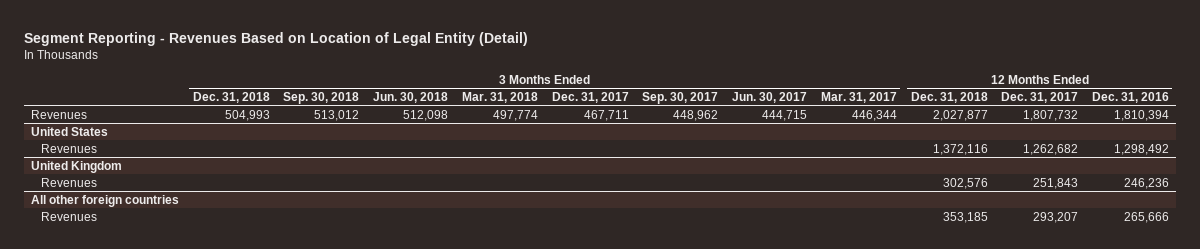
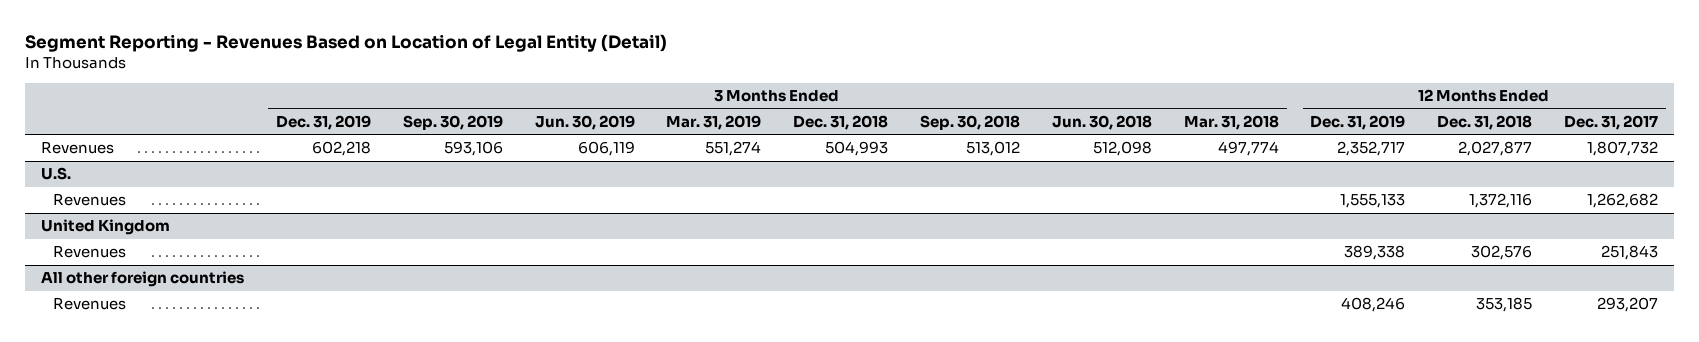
[551,91,629,103] Dec. 31, 2017 -> none
[642,91,719,104] Sep. 30, 2017 -> none
[732,91,808,103] Jun. 30, 2017 -> none
[820,91,897,103] Mar. 31, 2017 -> none
[1092,91,1170,103] Dec. 31, 2016 -> none
none -> [275,114,371,130] Dec. 31, 2019
none -> [402,114,503,130] Sep. 30, 2019
none -> [534,114,635,130] Jun. 30, 2019
none -> [666,114,762,130] Mar. 31, 2019
none -> [1310,114,1406,130] Dec. 31, 2019
[30,126,108,136] United States -> [41,167,72,181] U.S.

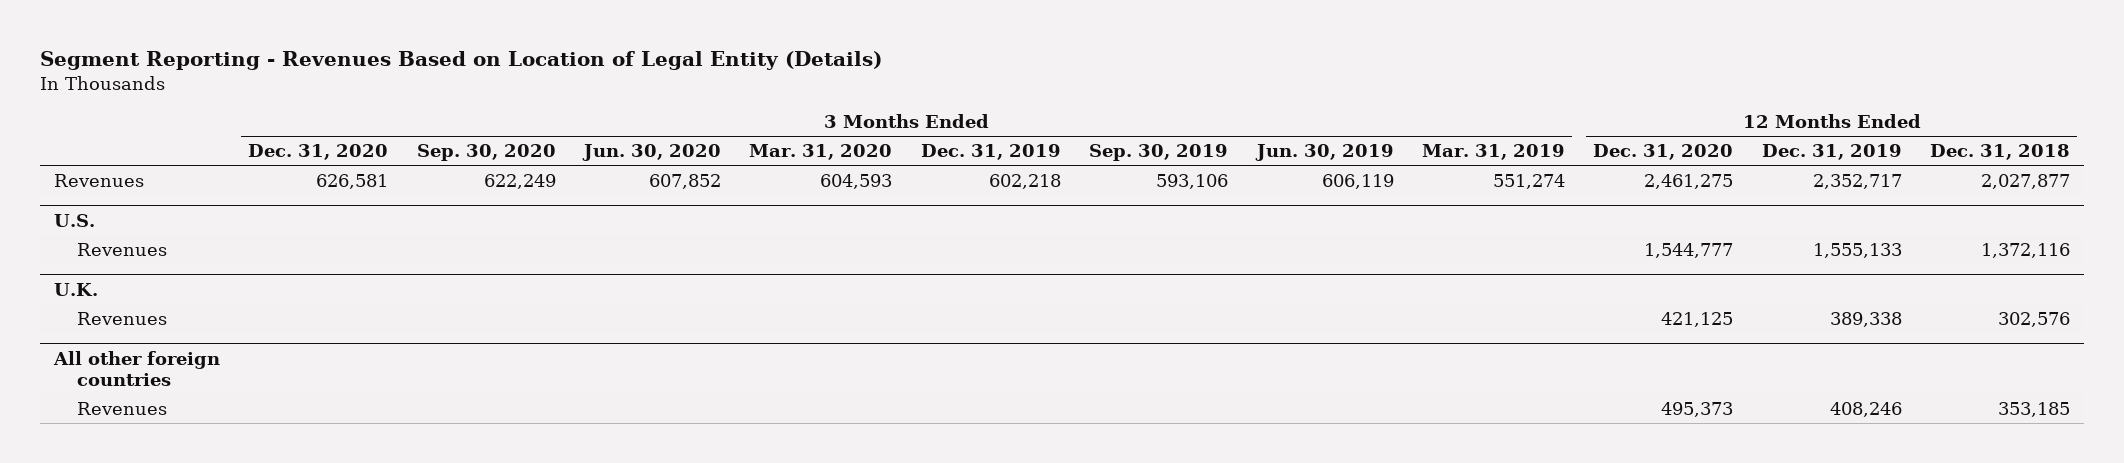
[25,34,668,53] Segment Reporting - Revenues Based on Location of Legal Entity (Detail) -> [39,51,882,71] Segment Reporting - Revenues Based on Location of Legal Entity (Details)
[793,114,889,130] Dec. 31, 2018 -> none
[920,114,1021,130] Sep. 30, 2018 -> none
[1051,114,1152,130] Jun. 30, 2018 -> none
[1183,114,1279,130] Mar. 31, 2018 -> none
[1564,114,1659,130] Dec. 31, 2017 -> none
none -> [248,144,389,161] Dec. 31, 2020
none -> [416,144,556,162] Sep. 30, 2020
none -> [581,144,721,162] Jun. 30, 2020
none -> [749,144,893,161] Mar. 31, 2020
none -> [1593,144,1734,161] Dec. 31, 2020
[41,219,171,236] United Kingdom -> [53,282,98,296] U.K.

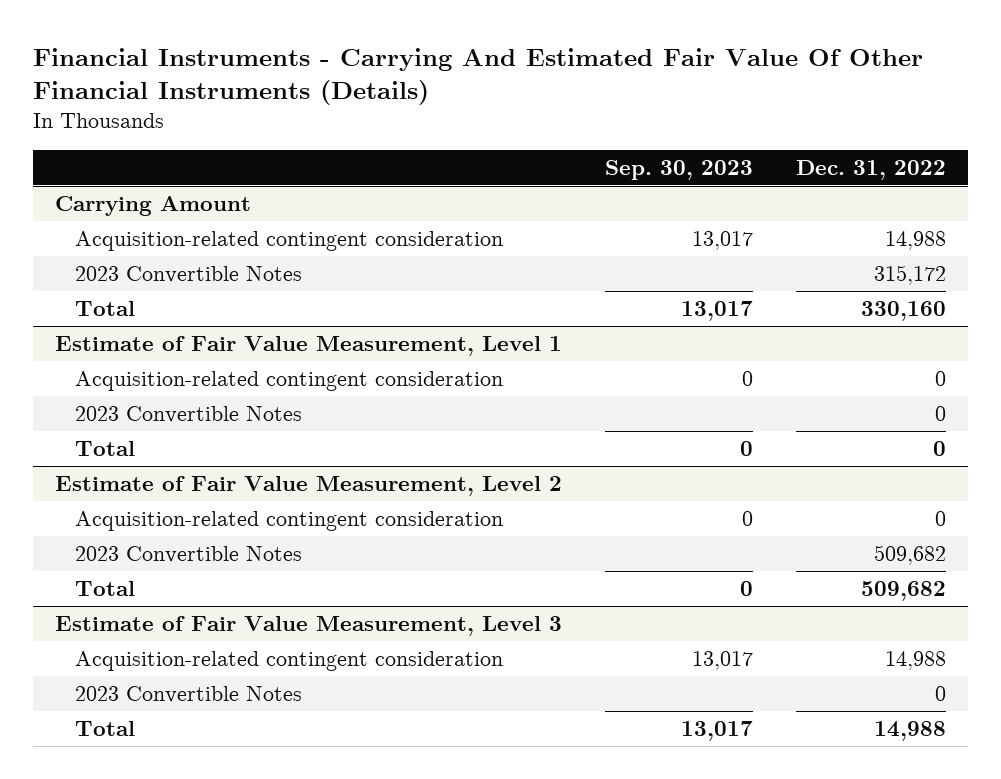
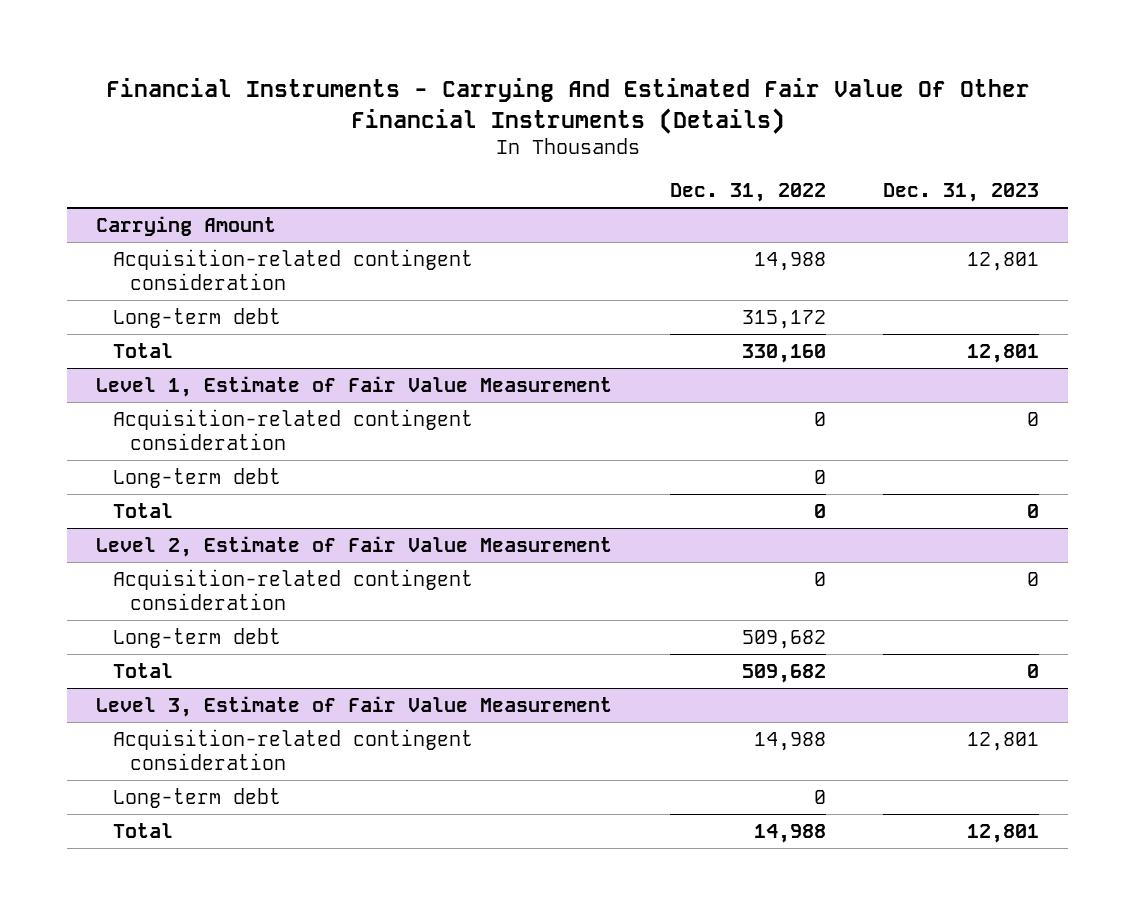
[604,159,753,180] Sep. 30, 2023 -> none
none -> [883,183,1040,203] Dec. 31, 2023
[75,265,303,283] 2023 Convertible Notes -> [113,307,282,328] Long-term debt
[54,335,562,356] Estimate of Fair Value Measurement, Level 1 -> [96,375,613,397] Level 1, Estimate of Fair Value Measurement
[75,405,303,423] 2023 Convertible Notes -> [113,467,282,488] Long-term debt
[54,475,562,496] Estimate of Fair Value Measurement, Level 2 -> [96,535,613,557] Level 2, Estimate of Fair Value Measurement
[75,545,303,563] 2023 Convertible Notes -> [113,627,282,648] Long-term debt
[54,615,562,636] Estimate of Fair Value Measurement, Level 3 -> [96,695,613,717] Level 3, Estimate of Fair Value Measurement
[75,685,303,703] 2023 Convertible Notes -> [113,787,282,808] Long-term debt

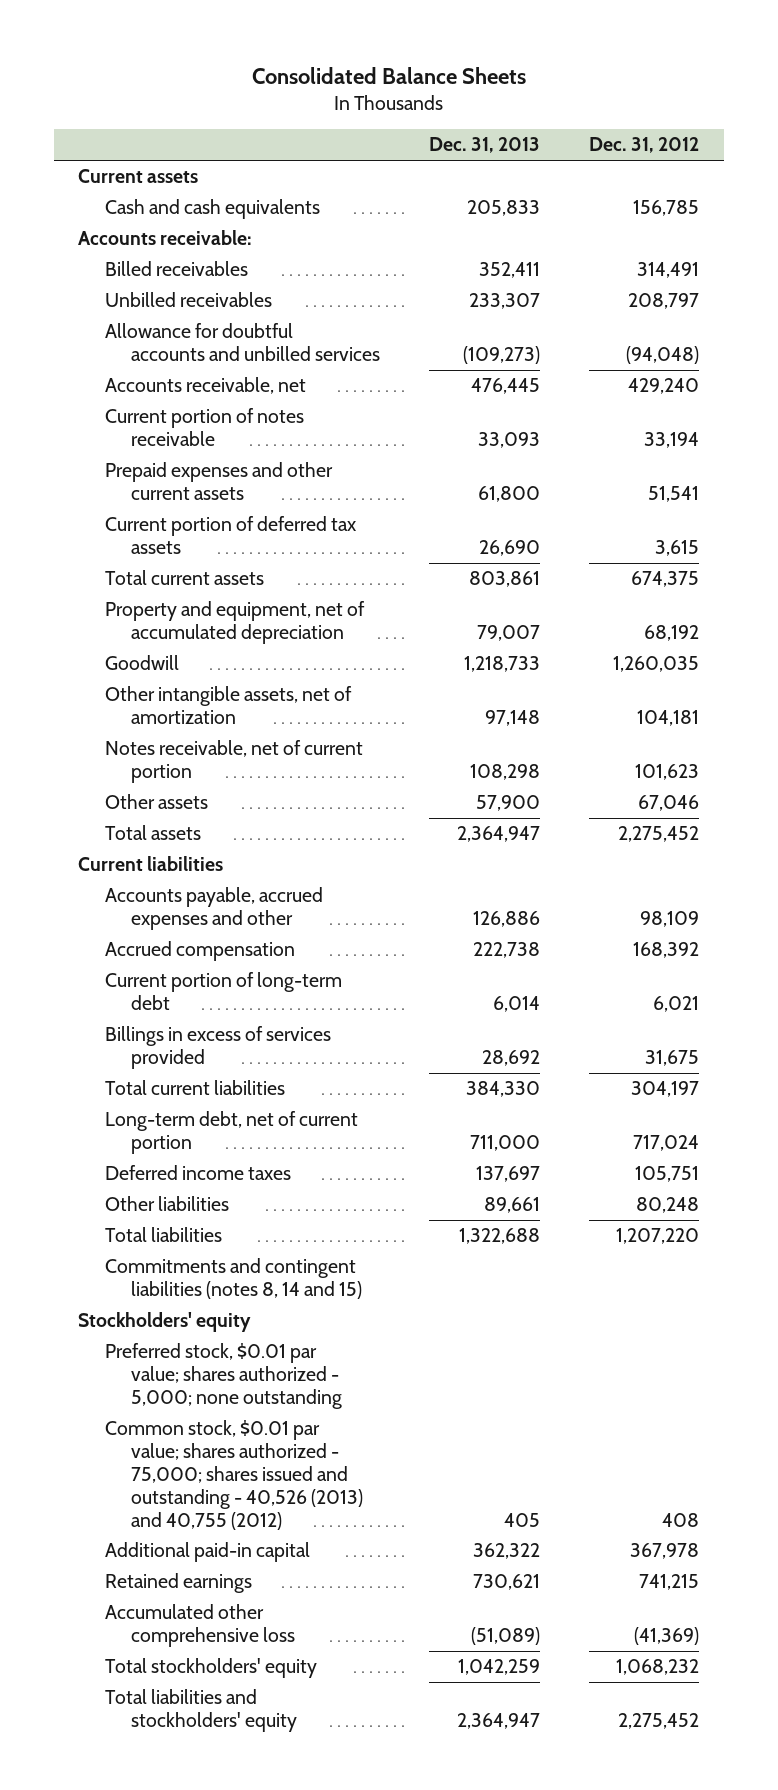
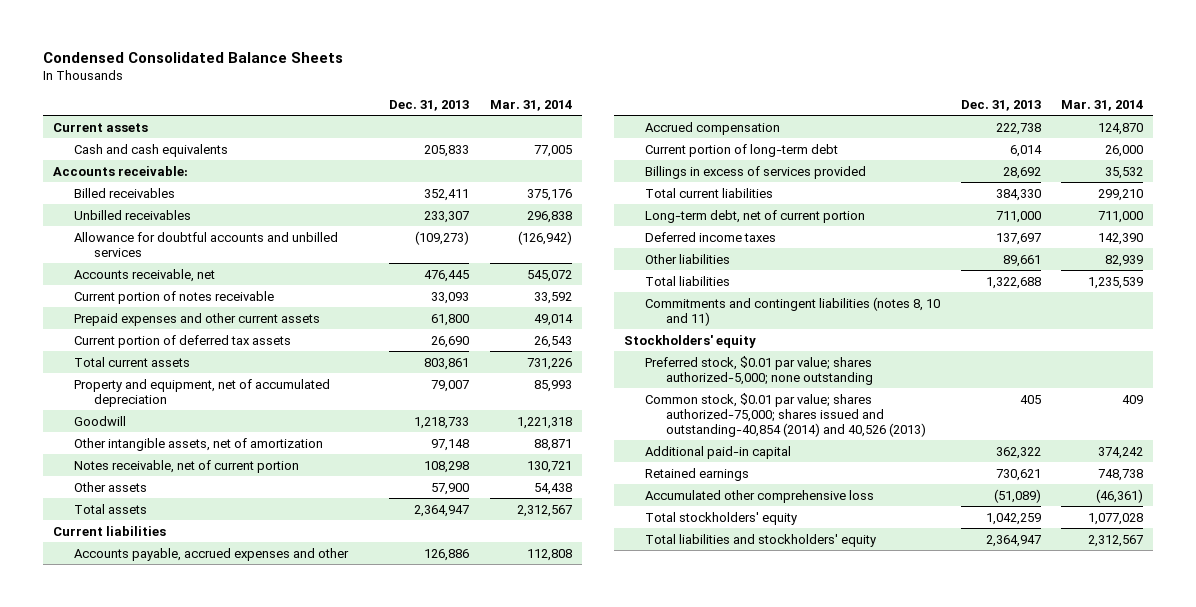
[251,66,526,84] Consolidated Balance Sheets -> [42,51,343,63] Condensed Consolidated Balance Sheets
[589,137,700,154] Dec. 31, 2012 -> none
none -> [489,99,572,111] Mar. 31, 2014
[104,1258,363,1300] Commitments and contingent liabilities (notes 8, 14 and 15) -> [645,296,941,326] Commitments and contingent liabilities (notes 8, 10 and 11)
[104,1343,343,1409] Preferred stock, $0.01 par value; shares authorized - 5,000; none outstanding -> [645,355,873,385] Preferred stock, $0.01 par value; shares authorized-5,000; none outstanding
[104,1420,364,1530] Common stock, $0.01 par value; shares authorized - 75,000; shares issued and outstanding - 40,526 (2013) and 40,755 (2012) -> [645,392,926,437] Common stock, $0.01 par value; shares authorized-75,000; shares issued and outstanding-40,854 (2014) and 40,526 (2013)

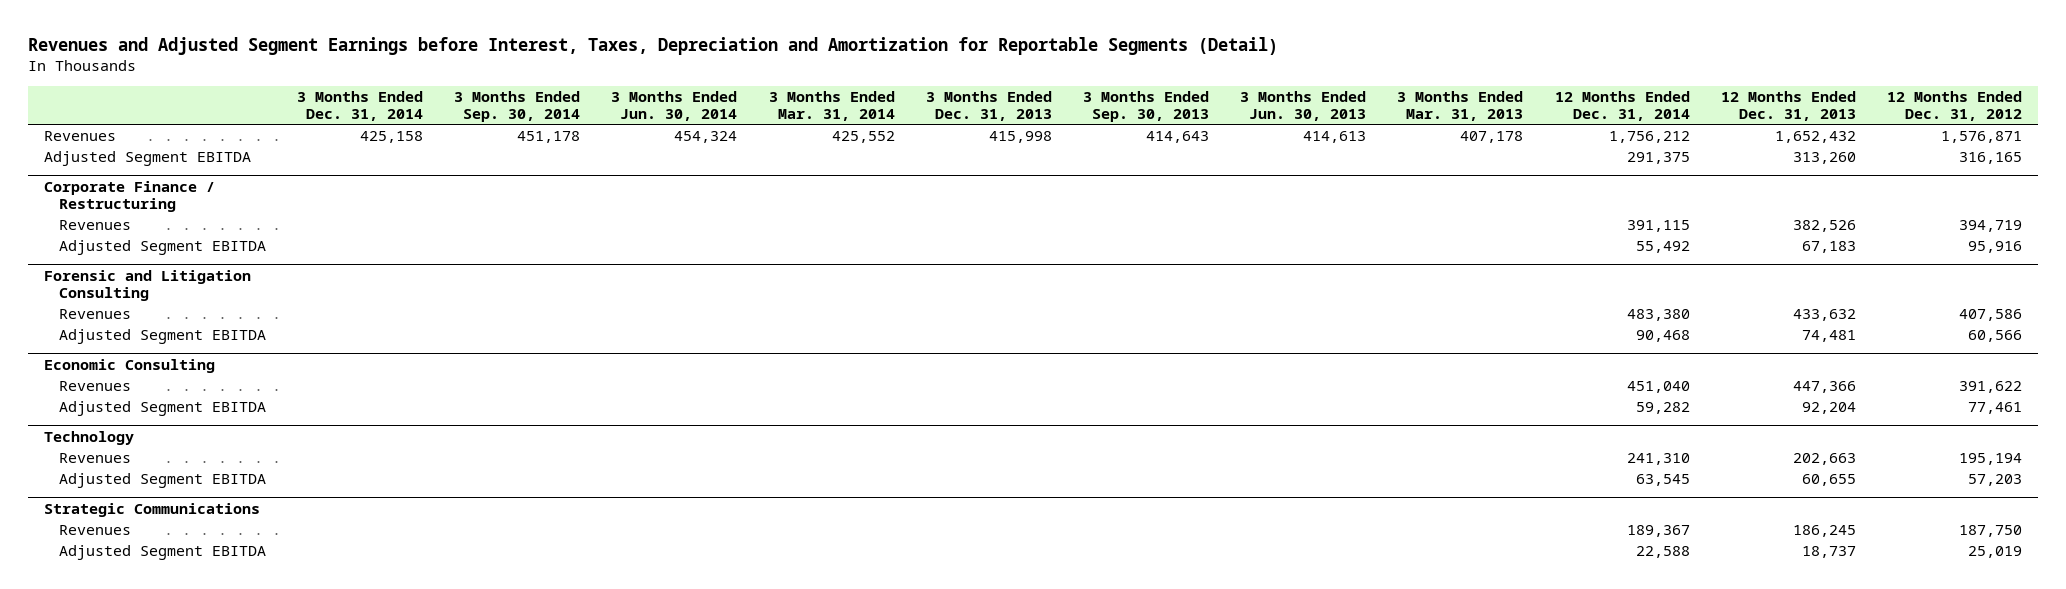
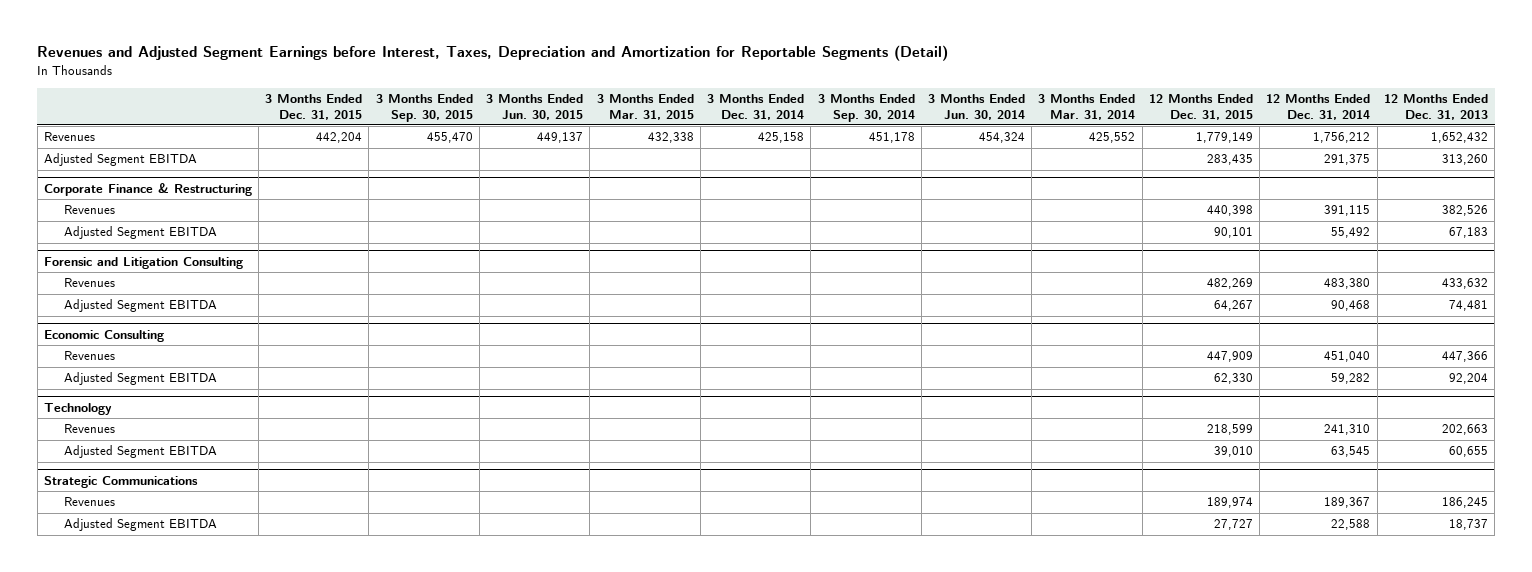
[925,90,1052,121] 3 Months Ended Dec. 31, 2013 -> none
[1083,90,1210,122] 3 Months Ended Sep. 30, 2013 -> none
[1240,90,1367,121] 3 Months Ended Jun. 30, 2013 -> none
[1397,90,1524,121] 3 Months Ended Mar. 31, 2013 -> none
[1887,90,2023,121] 12 Months Ended Dec. 31, 2012 -> none
none -> [265,94,363,120] 3 Months Ended Dec. 31, 2015
none -> [375,94,473,122] 3 Months Ended Sep. 30, 2015
none -> [486,94,584,120] 3 Months Ended Jun. 30, 2015
none -> [596,94,694,120] 3 Months Ended Mar. 31, 2015
none -> [1148,94,1253,120] 12 Months Ended Dec. 31, 2015
[43,180,215,212] Corporate Finance / Restructuring -> [43,183,252,197] Corporate Finance & Restructuring

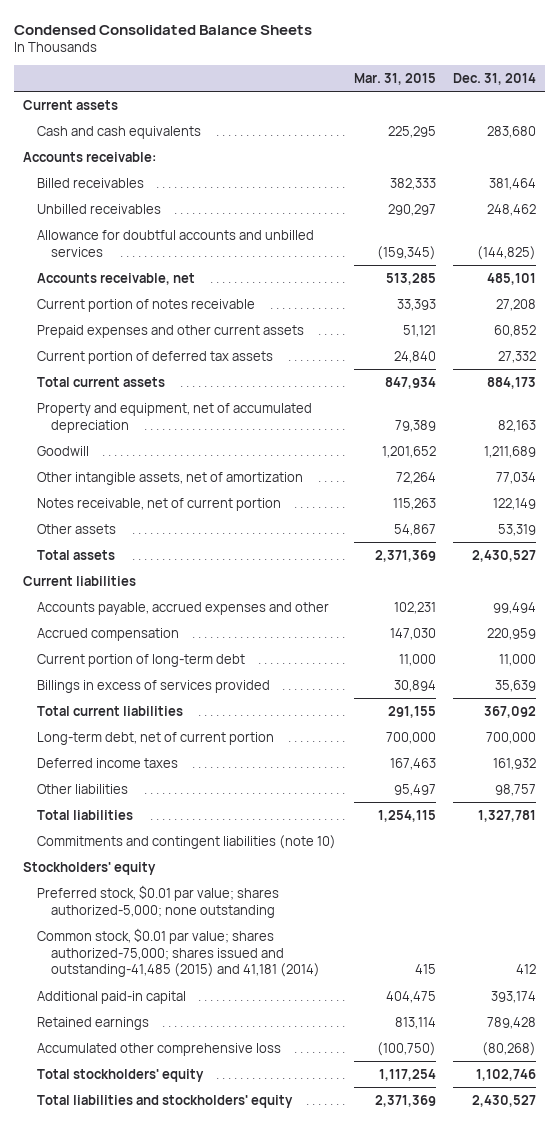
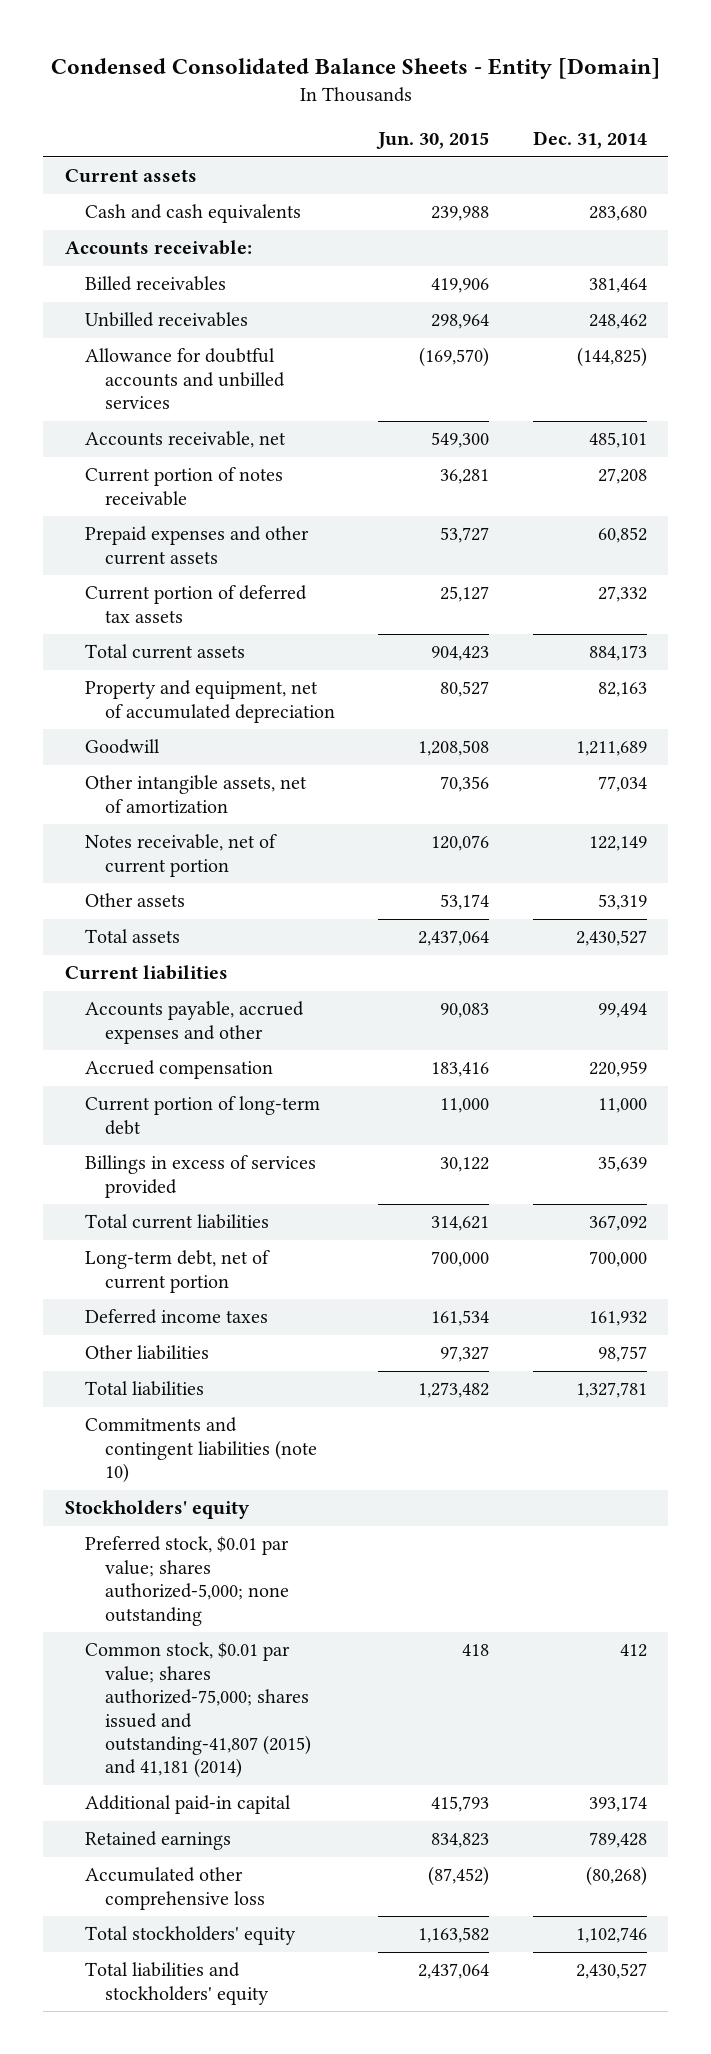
[14,24,313,35] Condensed Consolidated Balance Sheets -> [50,57,660,79] Condensed Consolidated Balance Sheets - Entity [Domain]
[353,72,436,85] Mar. 31, 2015 -> none
none -> [376,132,490,150] Jun. 30, 2015
[37,927,321,978] Common stock, $0.01 par value; shares authorized-75,000; shares issued and outstanding-41,485 (2015) and 41,181 (2014) -> [84,1642,312,1779] Common stock, $0.01 par value; shares authorized-75,000; shares issued and outstanding-41,807 (2015) and 41,181 (2014)

